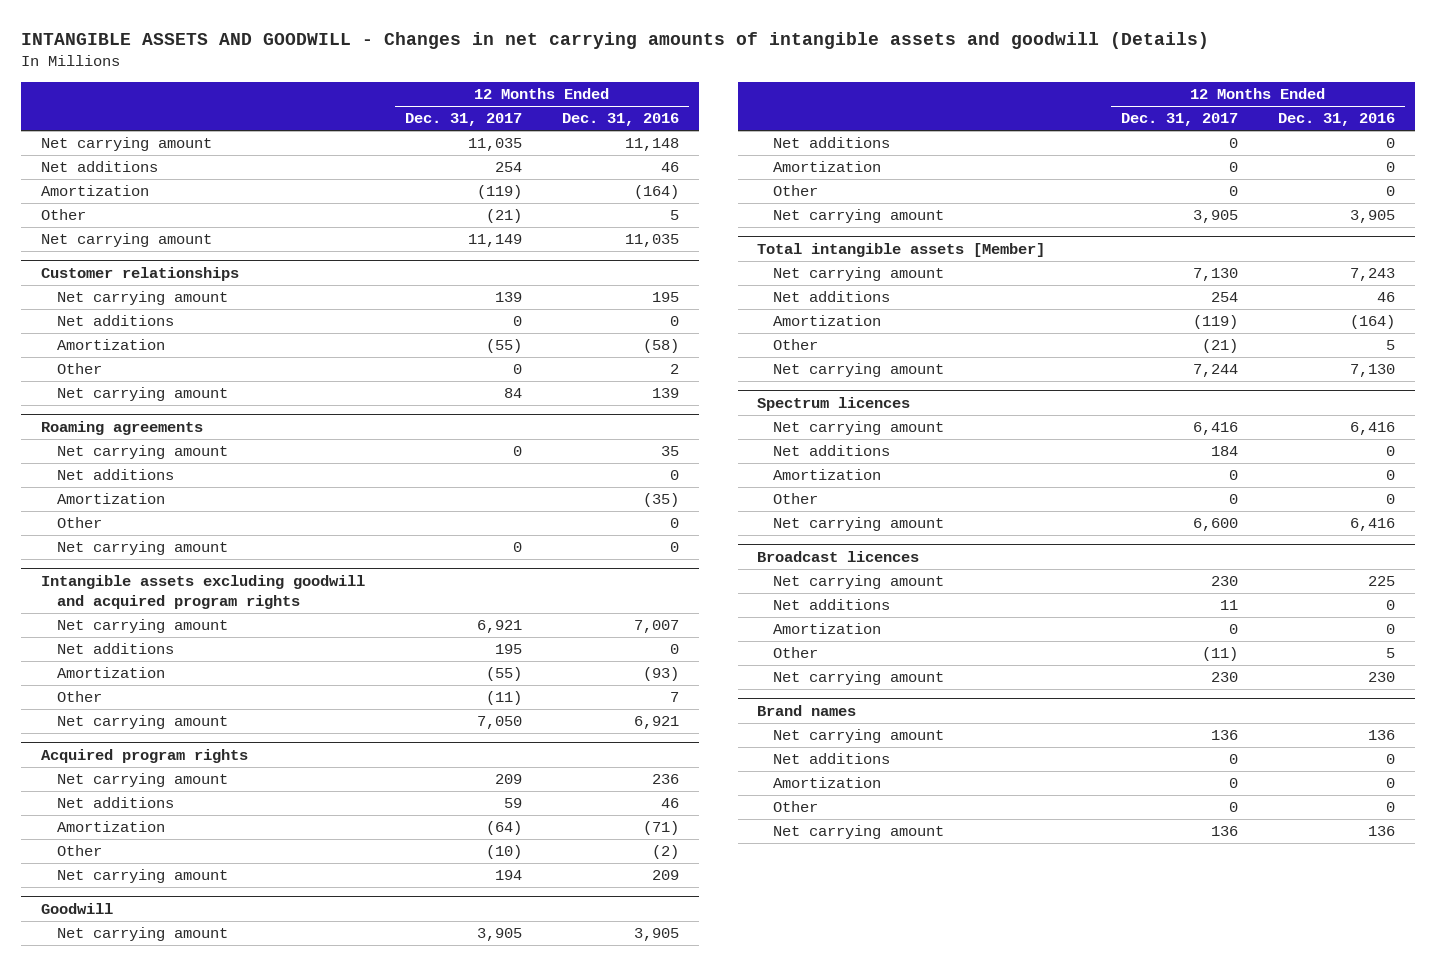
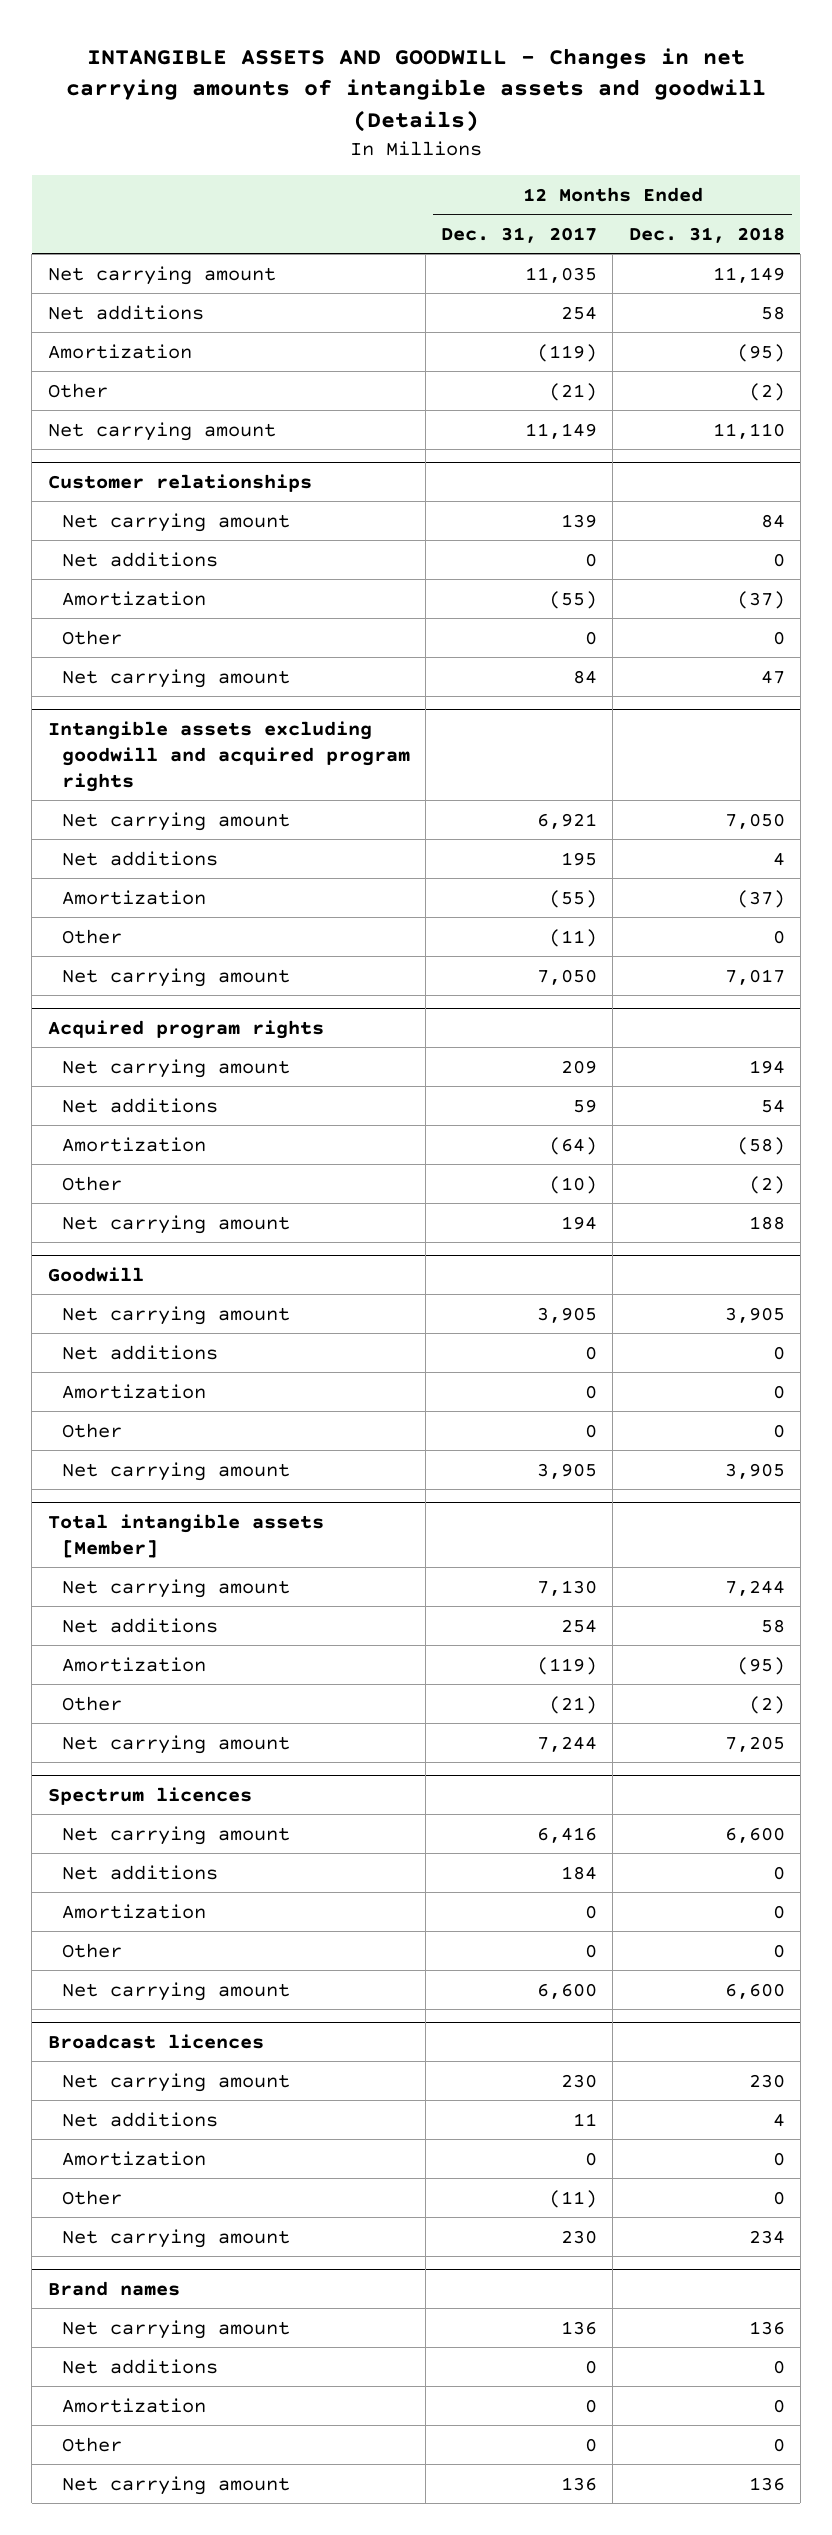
[561,113,679,127] Dec. 31, 2016 -> none
none -> [628,226,785,243] Dec. 31, 2018
[41,421,204,436] Roaming agreements -> none
[56,445,228,460] Net carrying amount -> none
[56,469,174,481] Net additions -> none
[56,493,165,505] Amortization -> none
[56,517,102,529] Other -> none
[56,541,228,556] Net carrying amount -> none

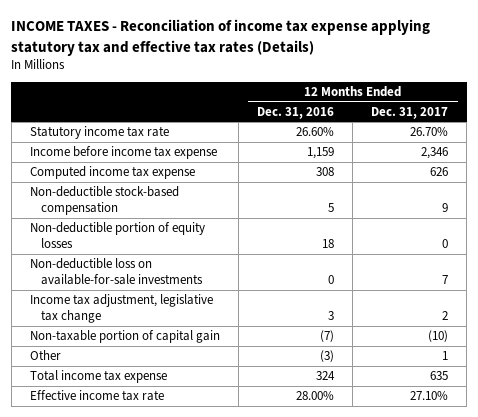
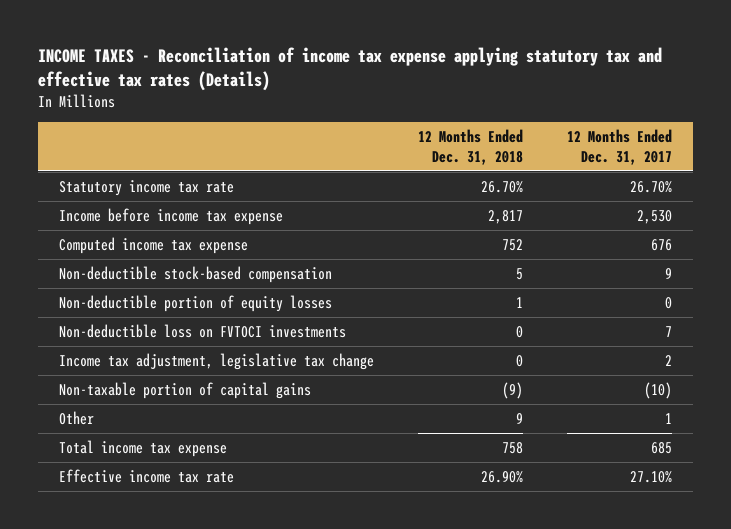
[257,106,335,119] Dec. 31, 2016 -> none
none -> [418,129,524,165] 12 Months Ended Dec. 31, 2018
[421,147,449,160] 2,346 -> [636,209,672,224] 2,530
[430,167,449,177] 626 -> [650,238,672,251] 676
[29,258,204,286] Non-deductible loss on available-for-sale investments -> [59,323,347,338] Non-deductible loss on FVTOCI investments
[29,330,220,344] Non-taxable portion of capital gain -> [59,381,312,399] Non-taxable portion of capital gains
[430,371,449,381] 635 -> [650,441,672,454] 685

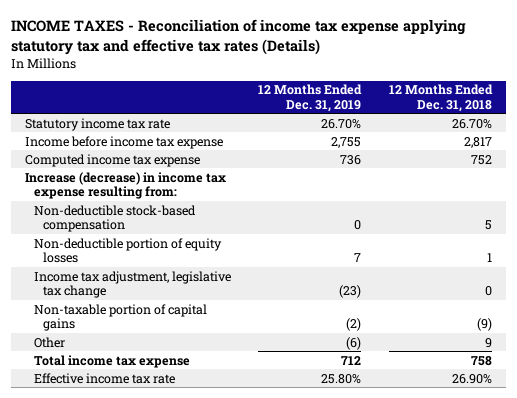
[566,129,672,165] 12 Months Ended Dec. 31, 2017 -> none
none -> [258,84,363,112] 12 Months Ended Dec. 31, 2019
none -> [25,171,227,200] Increase (decrease) in income tax expense resulting from:
[59,323,347,338] Non-deductible loss on FVTOCI investments -> none

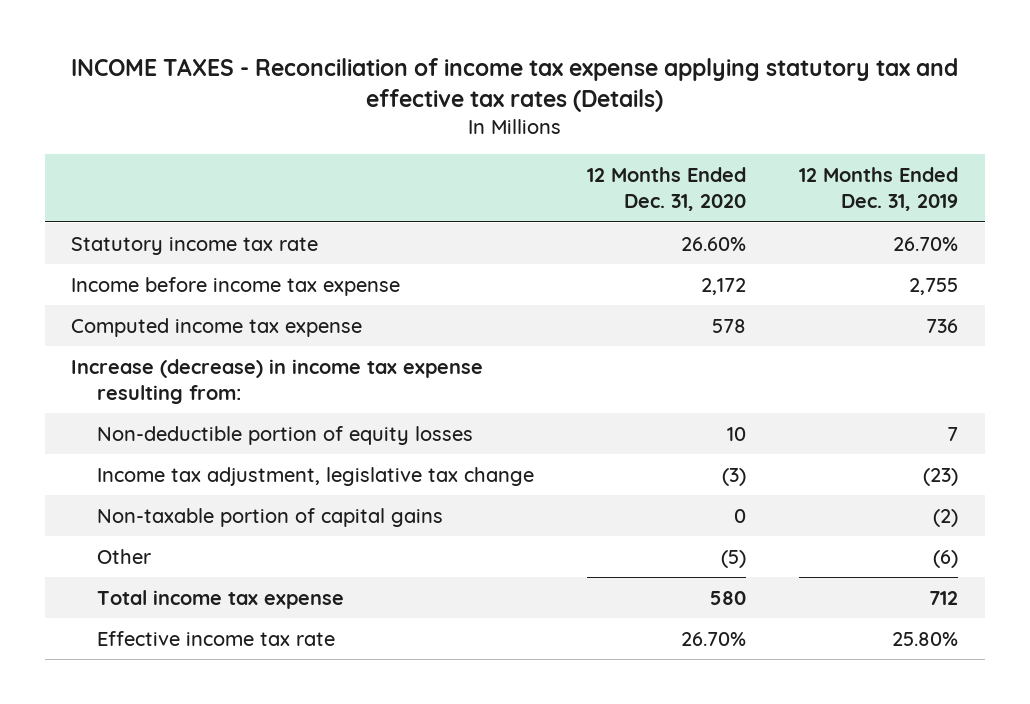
[388,84,493,112] 12 Months Ended Dec. 31, 2018 -> none
none -> [587,167,747,212] 12 Months Ended Dec. 31, 2020
[34,204,197,233] Non-deductible stock-based compensation -> none

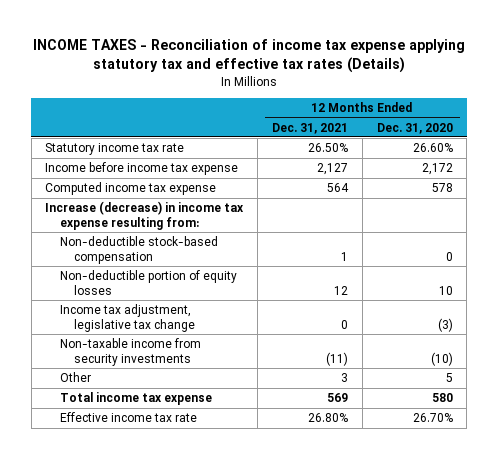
[799,167,959,212] 12 Months Ended Dec. 31, 2019 -> none
none -> [271,122,348,134] Dec. 31, 2021
none -> [59,236,218,264] Non-deductible stock-based compensation
[96,507,443,527] Non-taxable portion of capital gains -> none
none -> [59,338,201,366] Non-taxable income from security investments
[721,549,747,568] (5) -> [445,373,453,383] 5

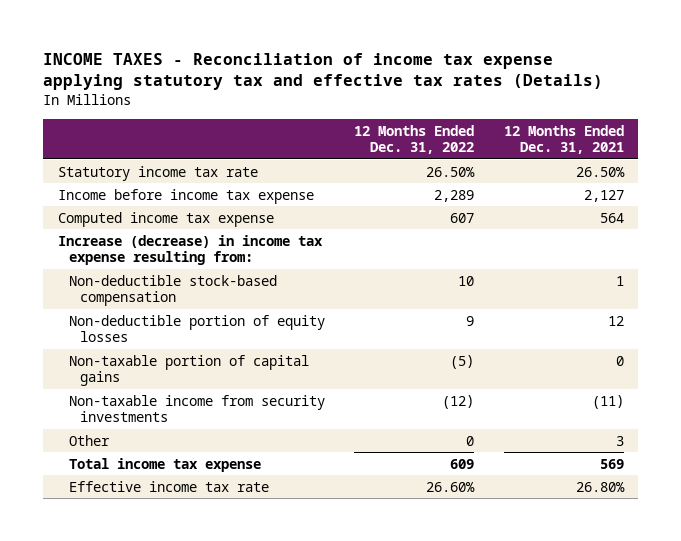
[376,122,453,134] Dec. 31, 2020 -> none
none -> [354,124,475,155] 12 Months Ended Dec. 31, 2022
[59,304,195,332] Income tax adjustment, legislative tax change -> none
none -> [68,354,309,387] Non-taxable portion of capital gains

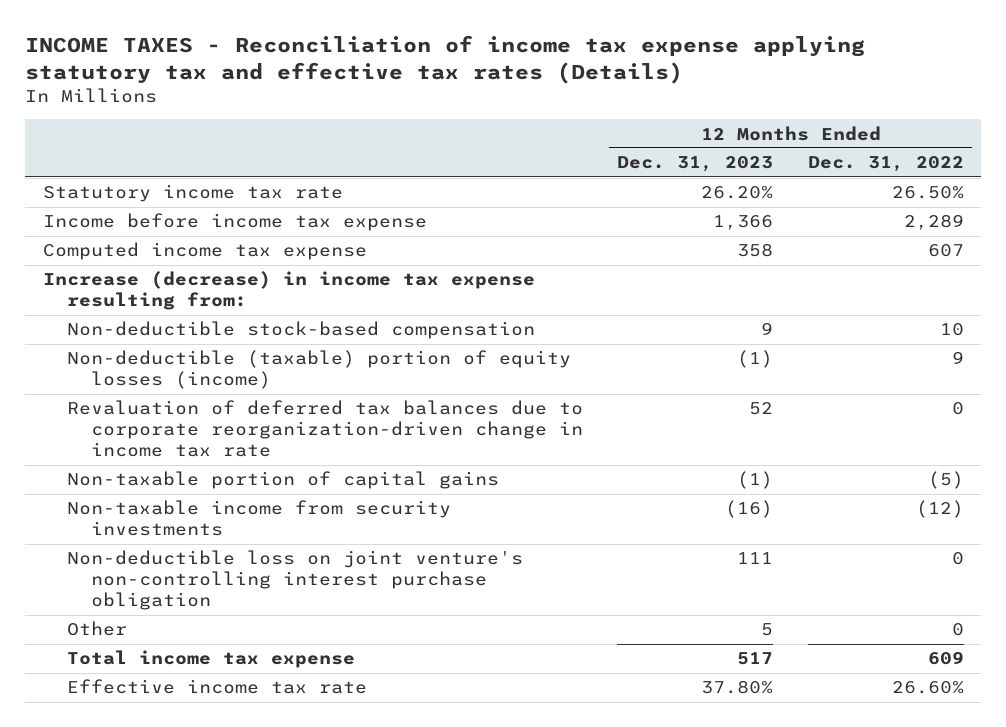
[503,124,624,155] 12 Months Ended Dec. 31, 2021 -> none
none -> [617,156,774,173] Dec. 31, 2023
[68,314,325,343] Non-deductible portion of equity losses -> [66,350,571,390] Non-deductible (taxable) portion of equity losses (income)
none -> [66,400,583,458] Revaluation of deferred tax balances due to corporate reorganization-driven change in income tax rate
none -> [66,550,523,611] Non-deductible loss on joint venture's non-controlling interest purchase obligation

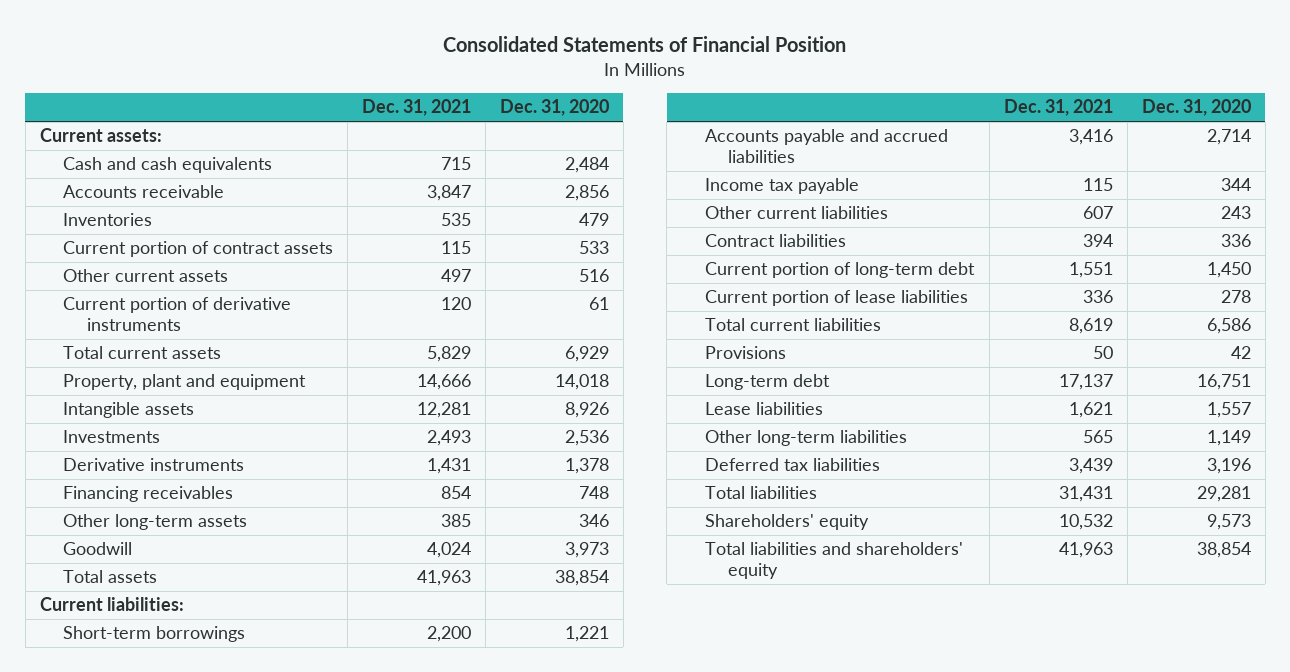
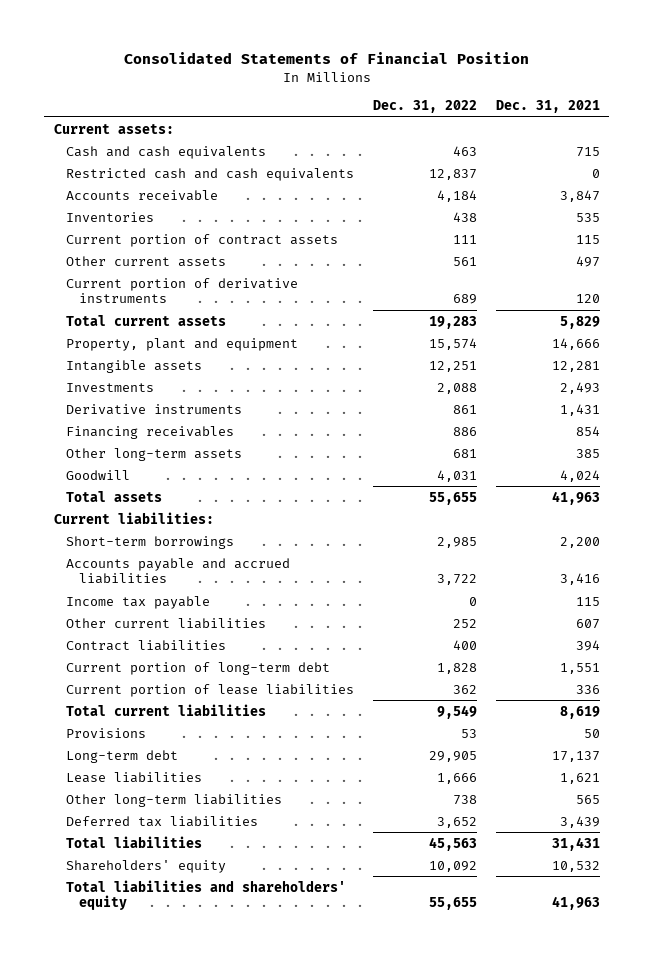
[499,99,609,117] Dec. 31, 2020 -> none
none -> [373,99,478,113] Dec. 31, 2022
none -> [66,167,355,181] Restricted cash and cash equivalents

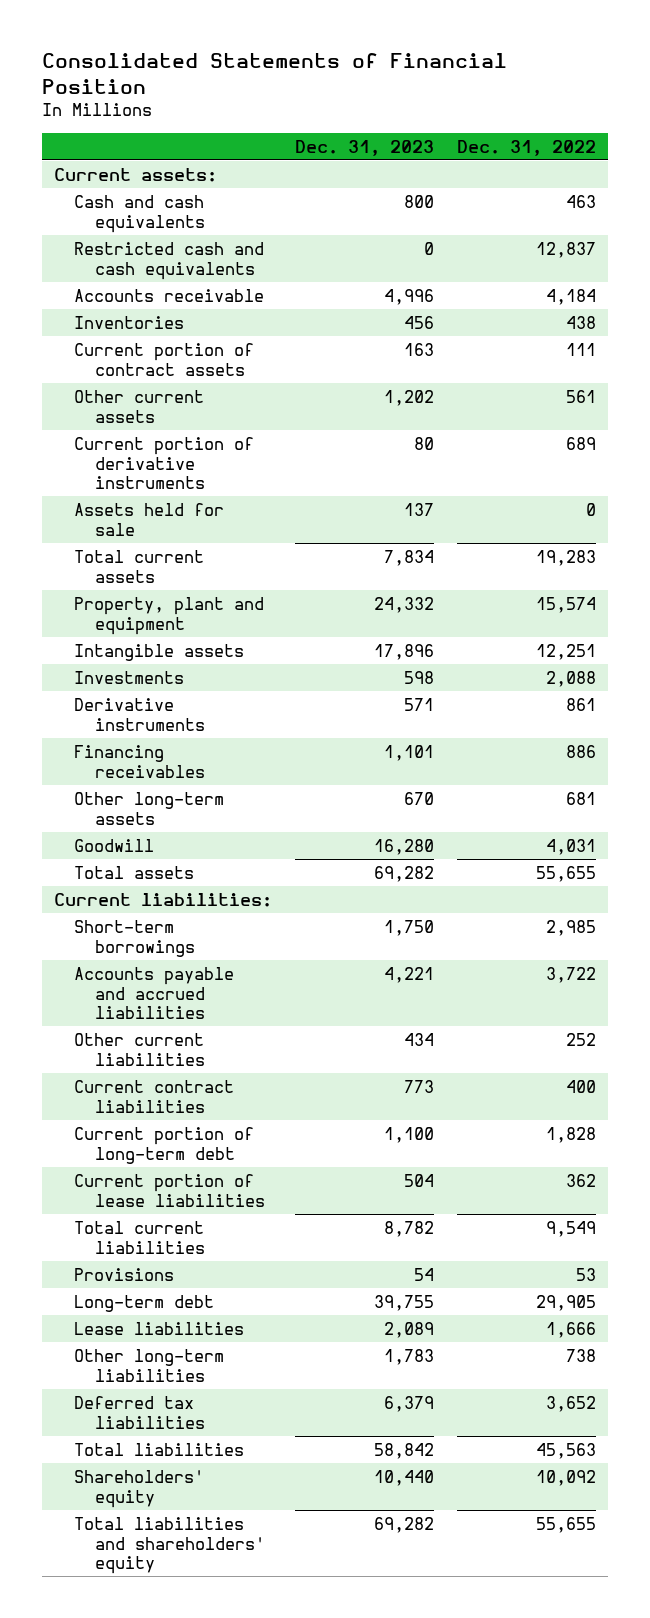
[495,99,600,113] Dec. 31, 2021 -> none
none -> [294,139,434,156] Dec. 31, 2023
none -> [74,502,225,536] Assets held for sale
[66,595,211,609] Income tax payable -> none
[66,639,227,651] Contract liabilities -> [74,1079,235,1113] Current contract liabilities

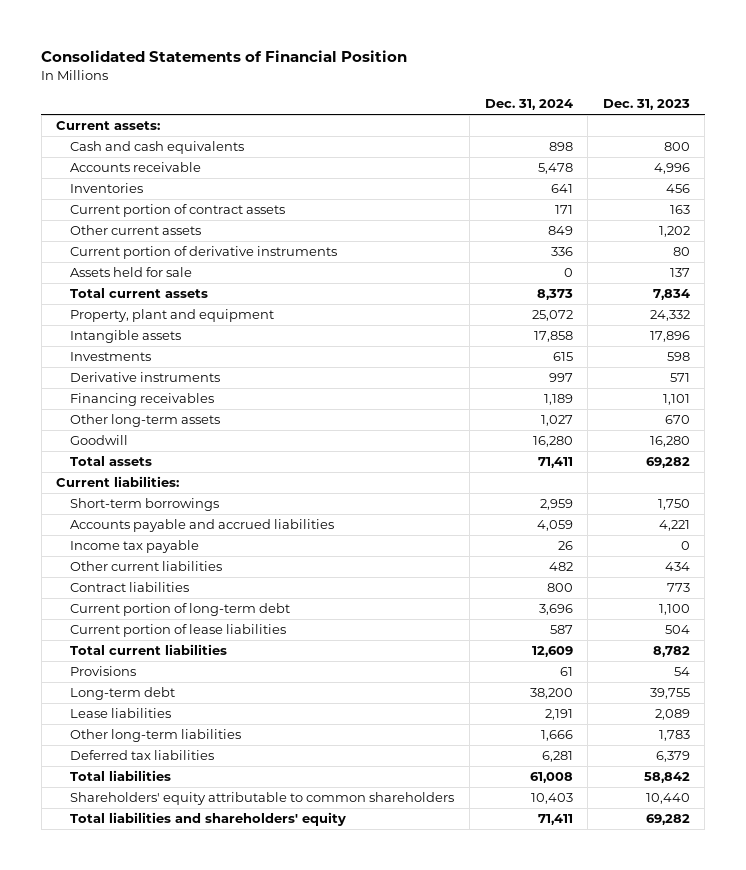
[457,139,597,156] Dec. 31, 2022 -> none
none -> [484,99,573,111] Dec. 31, 2024
[74,241,265,280] Restricted cash and cash equivalents -> none
none -> [70,540,200,554] Income tax payable
[74,1079,235,1113] Current contract liabilities -> [70,582,190,593] Contract liabilities
[74,1469,205,1508] Shareholders' equity -> [70,792,455,806] Shareholders' equity attributable to common shareholders

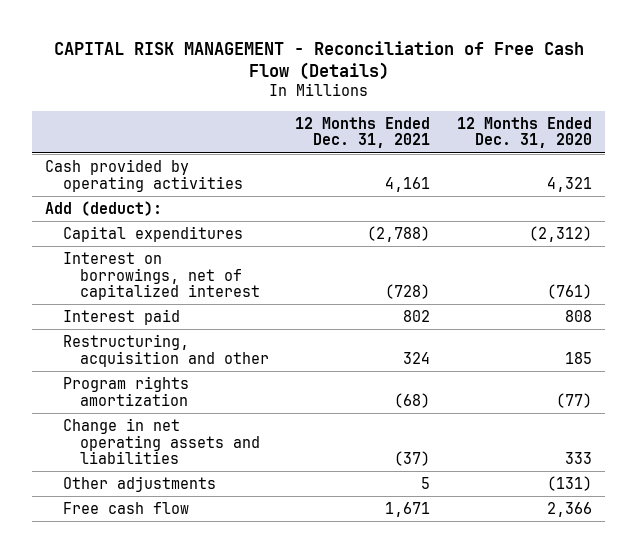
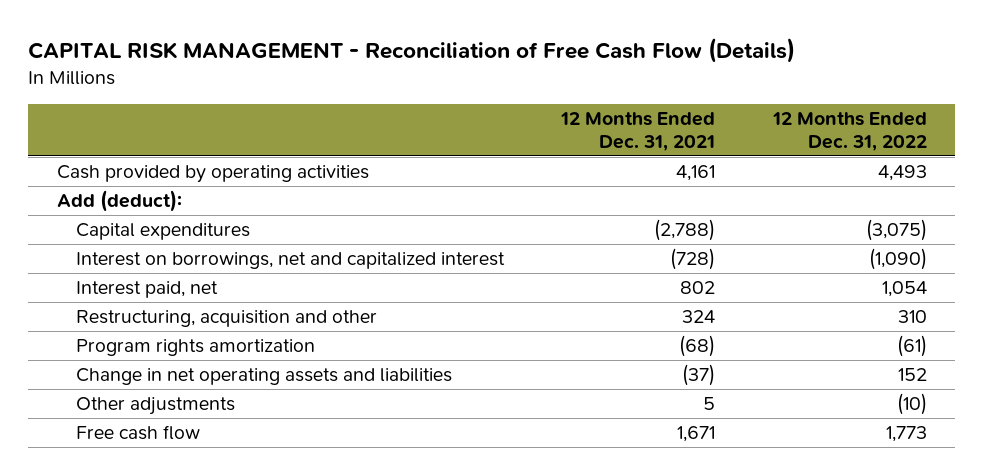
[456,116,592,149] 12 Months Ended Dec. 31, 2020 -> none
none -> [771,111,927,151] 12 Months Ended Dec. 31, 2022
[62,251,260,301] Interest on borrowings, net of capitalized interest -> [75,252,505,270] Interest on borrowings, net and capitalized interest
[62,308,180,325] Interest paid -> [75,281,218,299] Interest paid, net

